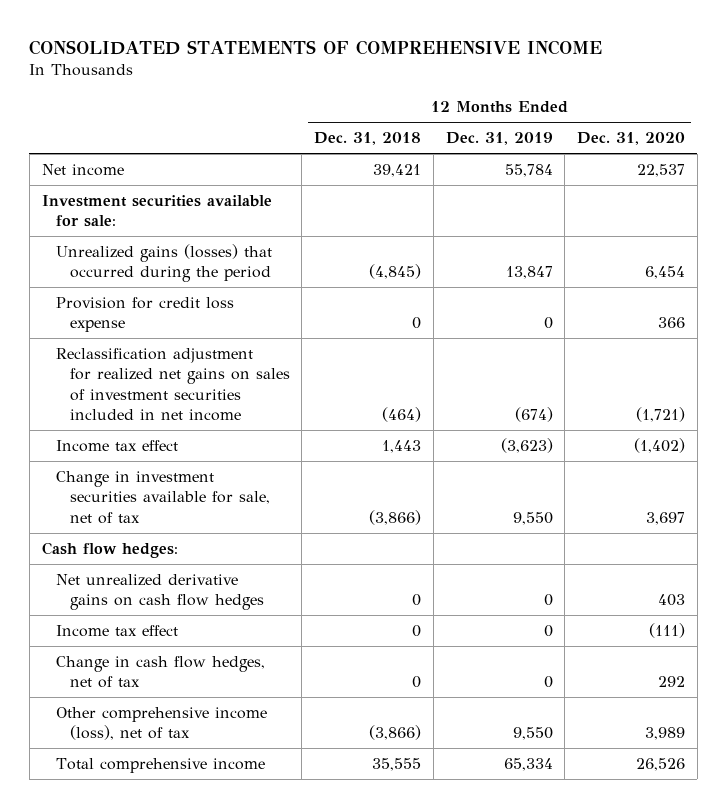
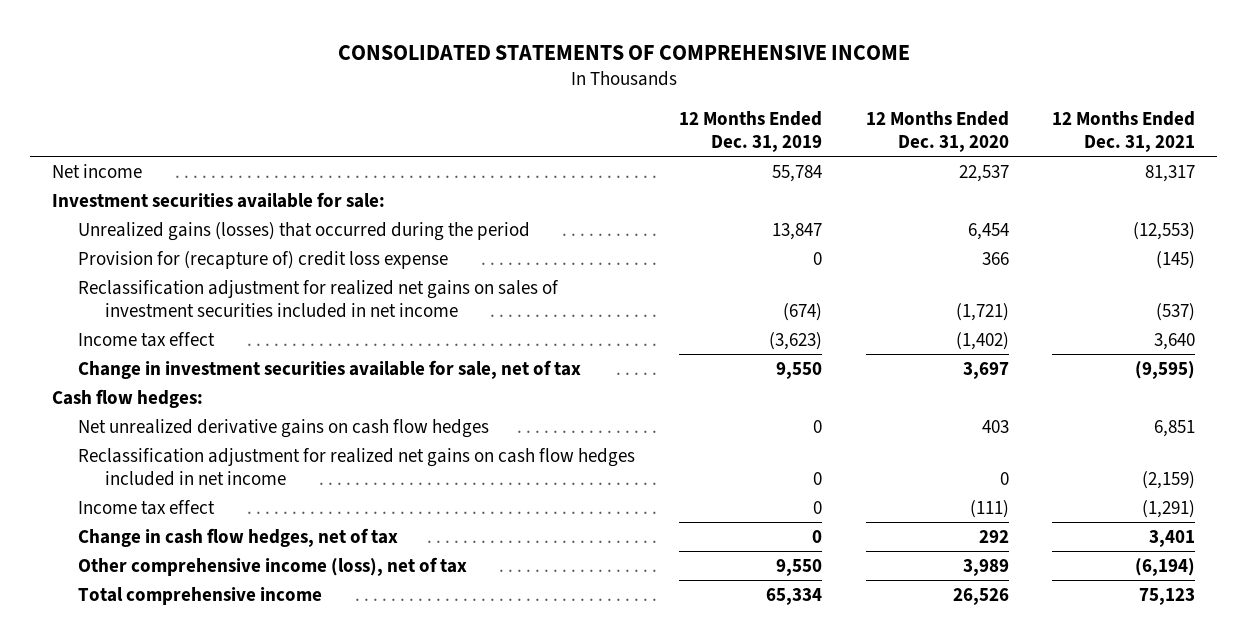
[314,132,422,146] Dec. 31, 2018 -> none
none -> [1052,110,1196,152] 12 Months Ended Dec. 31, 2021
[55,296,234,333] Provision for credit loss expense -> [78,250,449,269] Provision for (recapture of) credit loss expense
none -> [78,447,636,486] Reclassification adjustment for realized net gains on cash flow hedges included in net income

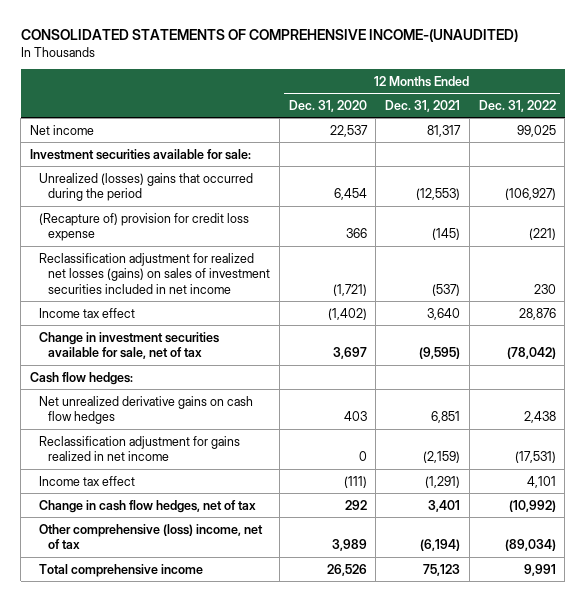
[337,44,910,60] CONSOLIDATED STATEMENTS OF COMPREHENSIVE INCOME -> [20,29,518,43] CONSOLIDATED STATEMENTS OF COMPREHENSIVE INCOME-(UNAUDITED)
[679,110,823,152] 12 Months Ended Dec. 31, 2019 -> none
none -> [478,99,556,112] Dec. 31, 2022
[78,221,531,241] Unrealized gains (losses) that occurred during the period -> [39,172,254,202] Unrealized (losses) gains that occurred during the period
[78,250,449,269] Provision for (recapture of) credit loss expense -> [39,212,250,242] (Recapture of) provision for credit loss expense
[78,279,560,318] Reclassification adjustment for realized net gains on sales of investment securities included in net income -> [39,252,271,294] Reclassification adjustment for realized net losses (gains) on sales of investment securities included in net income
[78,447,636,486] Reclassification adjustment for realized net gains on cash flow hedges included in net income -> [39,435,241,462] Reclassification adjustment for gains realized in net income
[78,556,468,576] Other comprehensive income (loss), net of tax -> [39,523,264,550] Other comprehensive (loss) income, net of tax

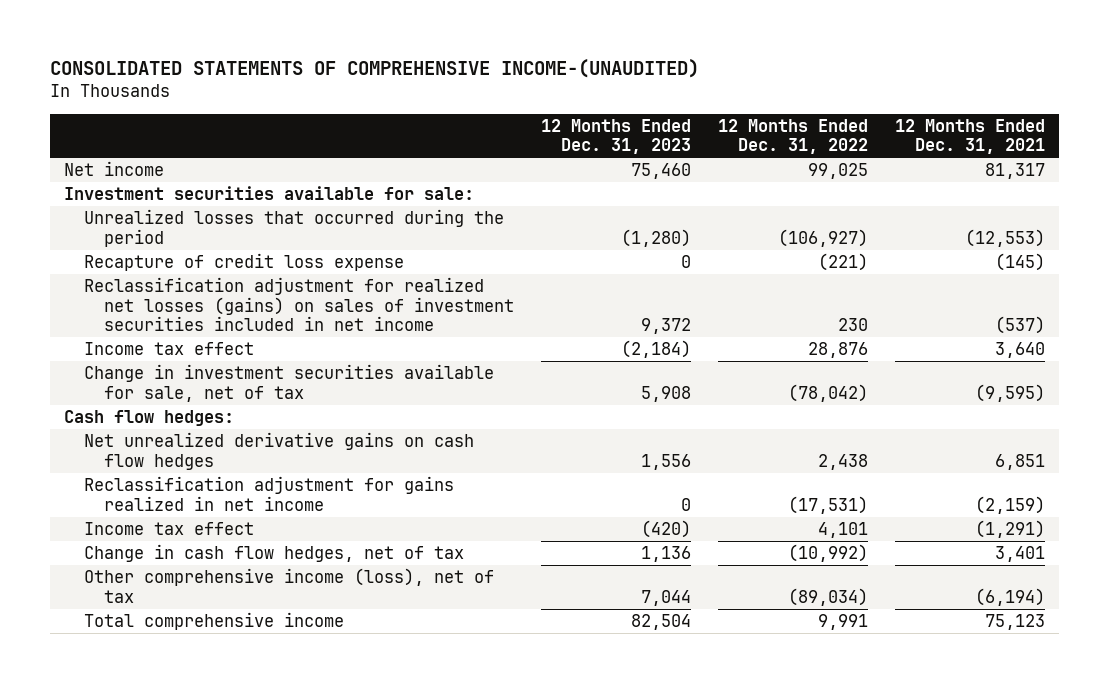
[288,99,367,112] Dec. 31, 2020 -> none
none -> [540,118,691,155] 12 Months Ended Dec. 31, 2023
[39,172,254,202] Unrealized (losses) gains that occurred during the period -> [83,208,504,247] Unrealized losses that occurred during the period
[39,212,250,242] (Recapture of) provision for credit loss expense -> [83,252,404,271] Recapture of credit loss expense
[39,523,264,550] Other comprehensive (loss) income, net of tax -> [83,567,494,603] Other comprehensive income (loss), net of tax

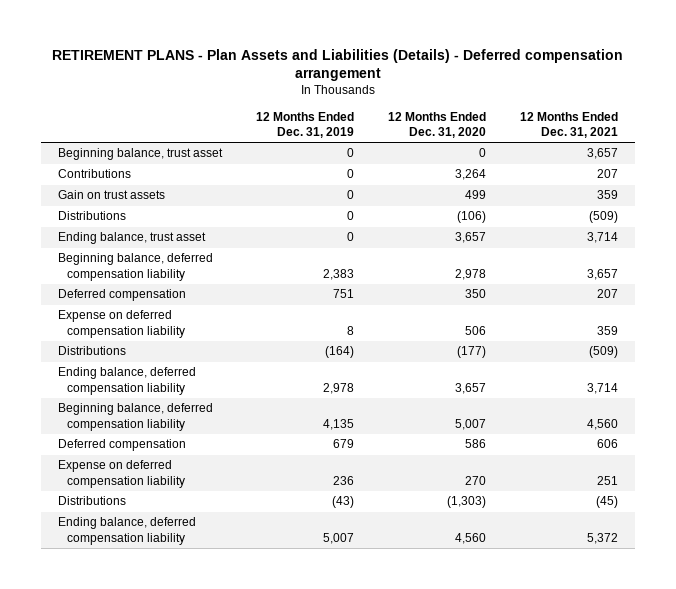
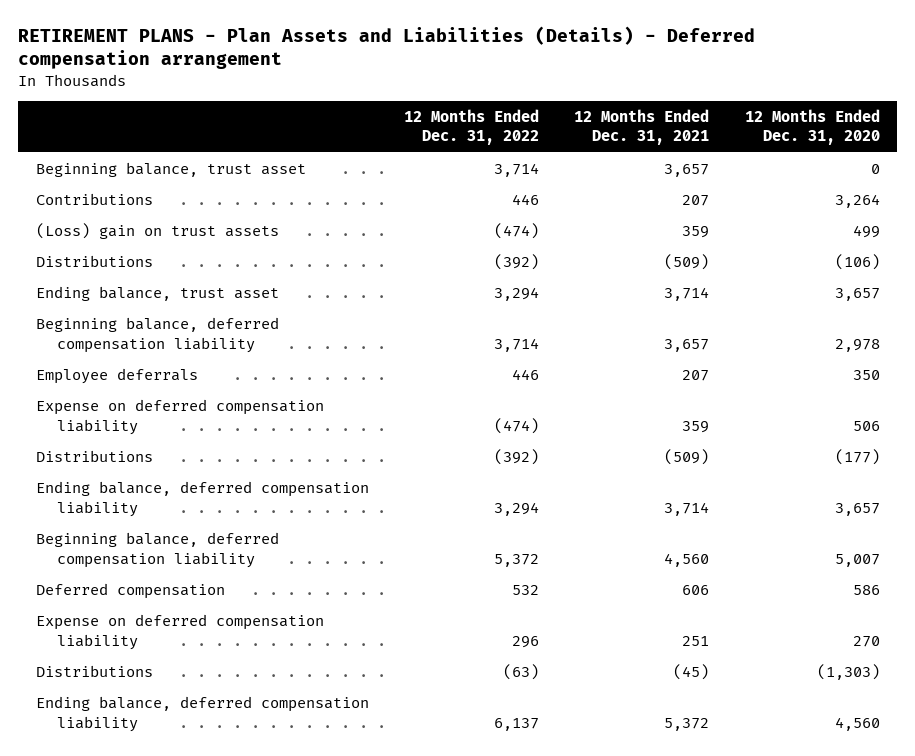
[256,111,355,139] 12 Months Ended Dec. 31, 2019 -> none
none -> [404,108,540,146] 12 Months Ended Dec. 31, 2022
[58,190,166,200] Gain on trust assets -> [35,222,279,239] (Loss) gain on trust assets
[58,289,187,302] Deferred compensation -> [35,367,198,384] Employee deferrals

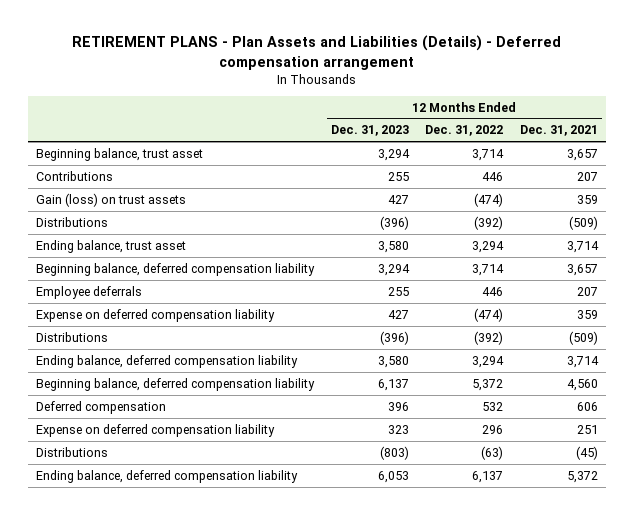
[744,108,880,146] 12 Months Ended Dec. 31, 2020 -> none
none -> [330,125,409,137] Dec. 31, 2023
[35,222,279,239] (Loss) gain on trust assets -> [36,192,187,207] Gain (loss) on trust assets

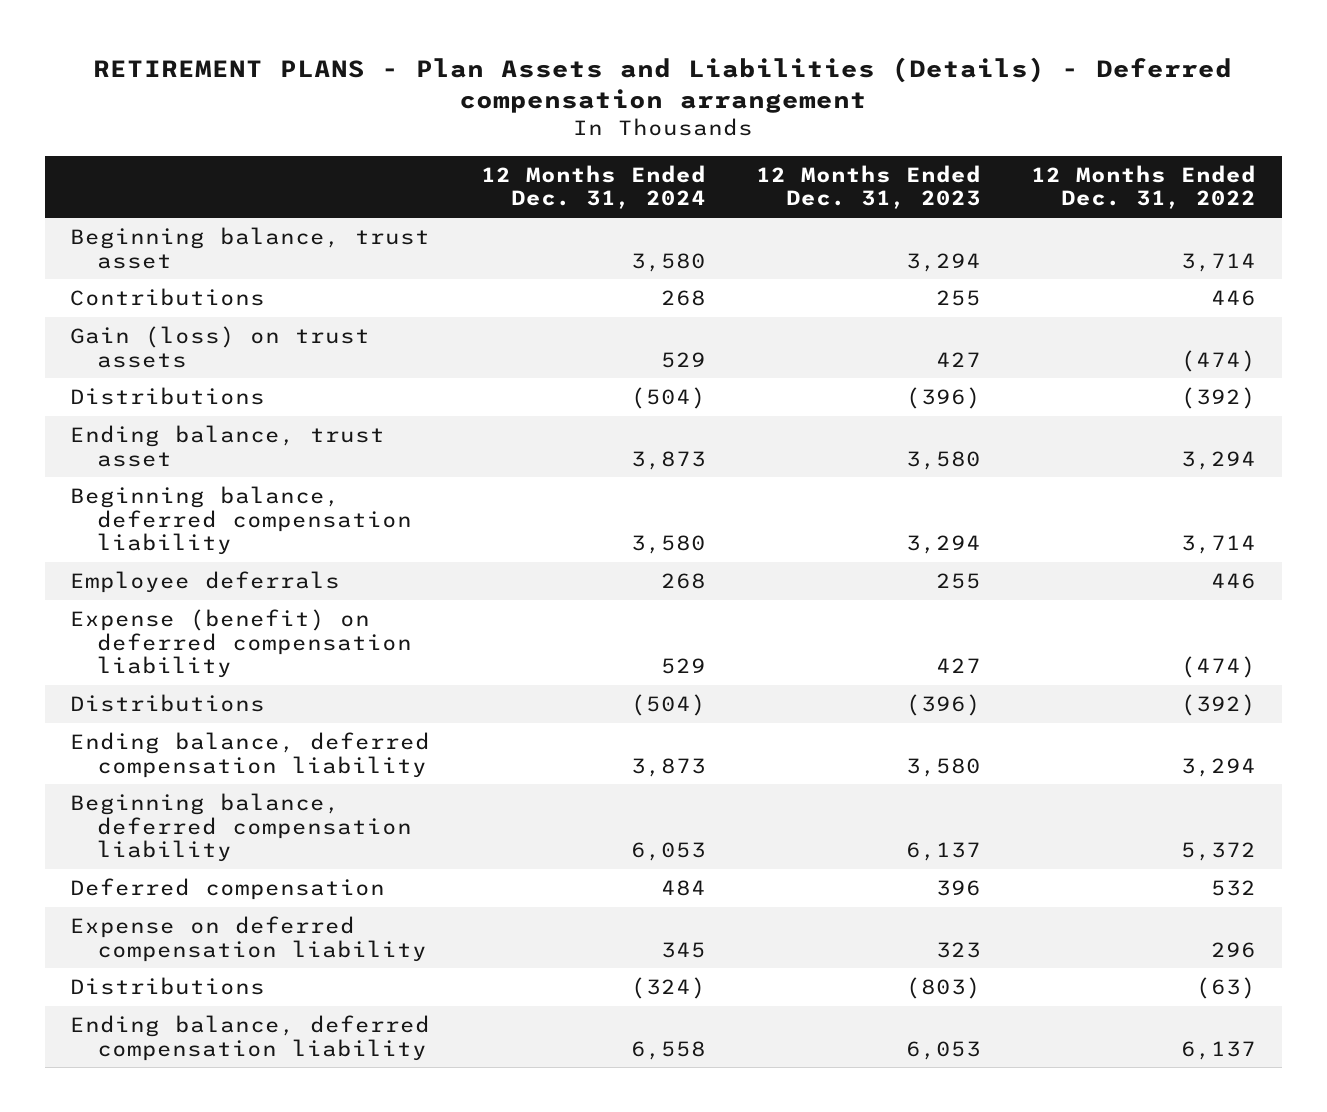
[519,125,598,137] Dec. 31, 2021 -> none
none -> [480,164,706,210] 12 Months Ended Dec. 31, 2024
[36,308,276,322] Expense on deferred compensation liability -> [70,609,413,679] Expense (benefit) on deferred compensation liability

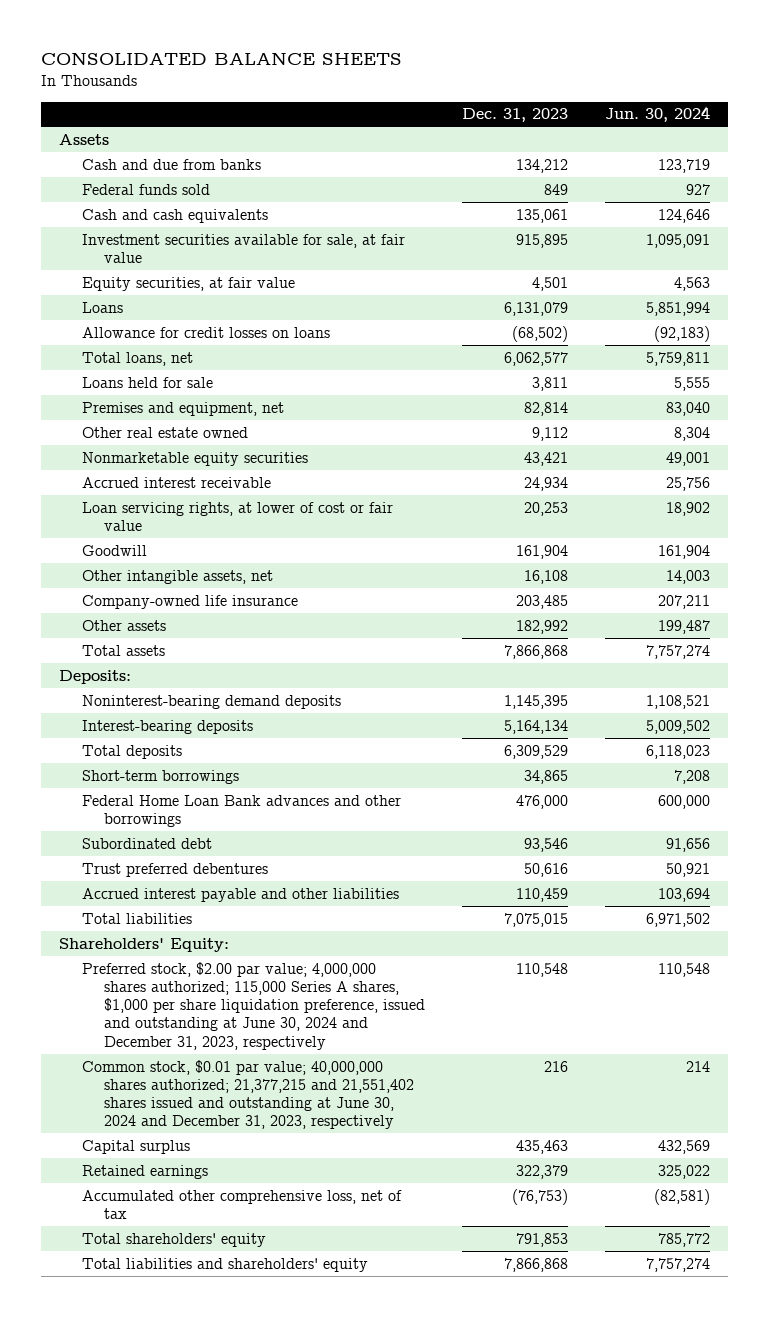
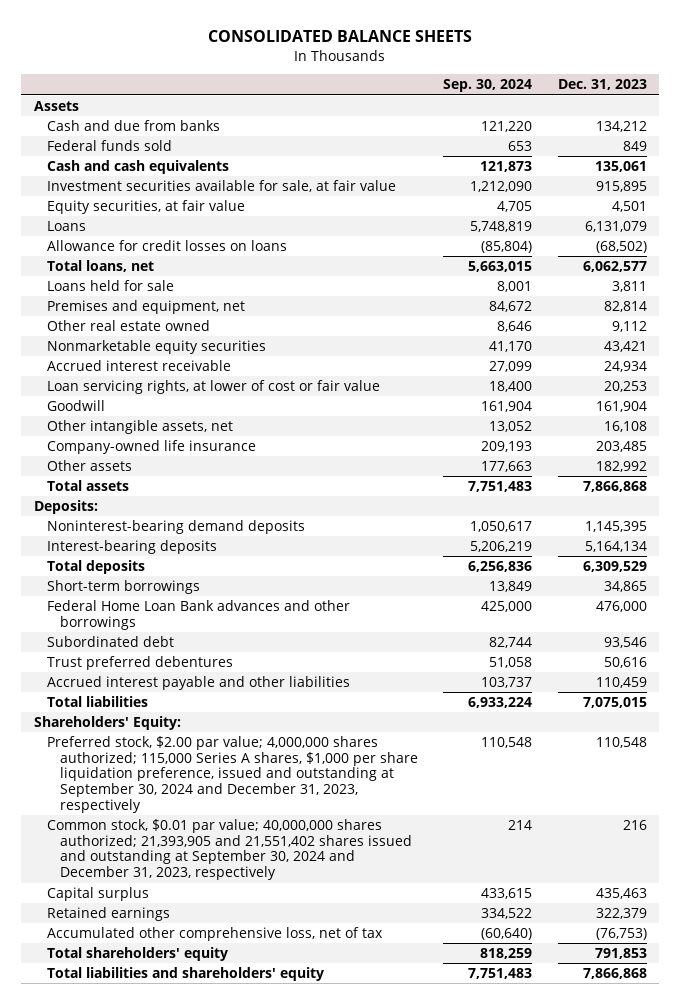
[604,106,710,123] Jun. 30, 2024 -> none
none -> [443,79,533,93] Sep. 30, 2024
[81,961,426,1050] Preferred stock, $2.00 par value; 4,000,000 shares authorized; 115,000 Series A shares, $1,000 per share liquidation preference, issued and outstanding at June 30, 2024 and December 31, 2023, respectively -> [46,736,419,813] Preferred stock, $2.00 par value; 4,000,000 shares authorized; 115,000 Series A shares, $1,000 per share liquidation preference, issued and outstanding at September 30, 2024 and December 31, 2023, respectively
[81,1059,415,1130] Common stock, $0.01 par value; 40,000,000 shares authorized; 21,377,215 and 21,551,402 shares issued and outstanding at June 30, 2024 and December 31, 2023, respectively -> [46,819,413,881] Common stock, $0.01 par value; 40,000,000 shares authorized; 21,393,905 and 21,551,402 shares issued and outstanding at September 30, 2024 and December 31, 2023, respectively

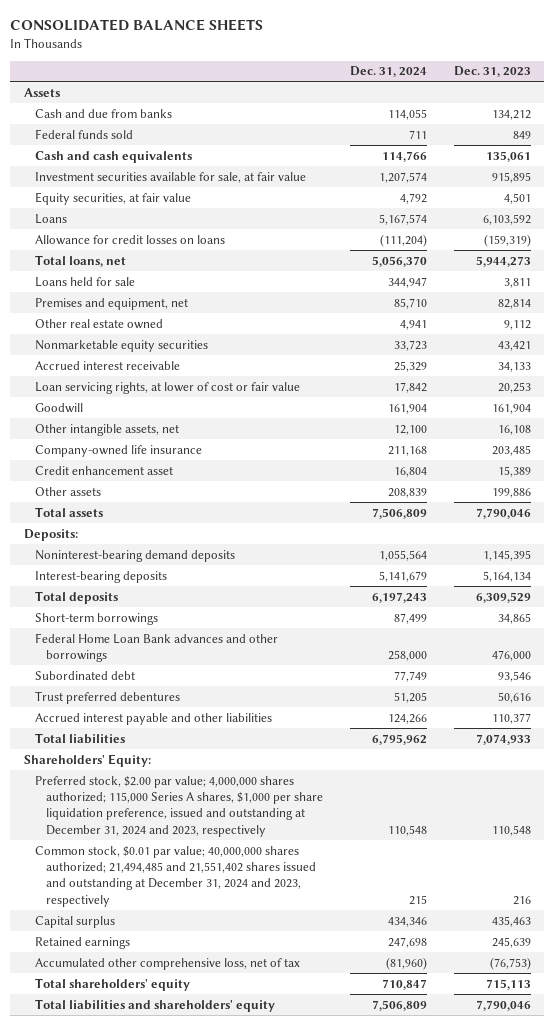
[443,79,533,93] Sep. 30, 2024 -> none
none -> [349,66,427,78] Dec. 31, 2024
[584,221,647,233] 6,131,079 -> [482,213,531,225] 6,103,592
[595,241,647,254] (68,502) -> [483,233,531,247] (159,319)
[582,261,647,273] 6,062,577 -> [475,255,531,267] 5,944,273
[603,361,647,373] 24,934 -> [497,361,531,372] 34,133
none -> [34,465,173,475] Credit enhancement asset
[595,461,647,473] 182,992 -> [491,487,531,498] 199,886
[582,481,647,493] 7,866,868 -> [475,507,531,519] 7,790,046
[595,677,647,689] 110,459 -> [491,712,531,724] 110,377
[582,697,647,709] 7,075,015 -> [475,733,531,745] 7,074,933
[46,736,419,813] Preferred stock, $2.00 par value; 4,000,000 shares authorized; 115,000 Series A shares, $1,000 per share liquidation preference, issued and outstanding at September 30, 2024 and December 31, 2023, respectively -> [34,775,324,837] Preferred stock, $2.00 par value; 4,000,000 shares authorized; 115,000 Series A shares, $1,000 per share liquidation preference, issued and outstanding at December 31, 2024 and 2023, respectively
[46,819,413,881] Common stock, $0.01 par value; 40,000,000 shares authorized; 21,393,905 and 21,551,402 shares issued and outstanding at September 30, 2024 and December 31, 2023, respectively -> [34,845,317,907] Common stock, $0.01 par value; 40,000,000 shares authorized; 21,494,485 and 21,551,402 shares issued and outstanding at December 31, 2024 and 2023, respectively
[595,908,647,920] 322,379 -> [491,936,531,948] 245,639
[594,948,647,960] 791,853 -> [485,978,531,990] 715,113
[582,968,647,980] 7,866,868 -> [475,999,531,1011] 7,790,046

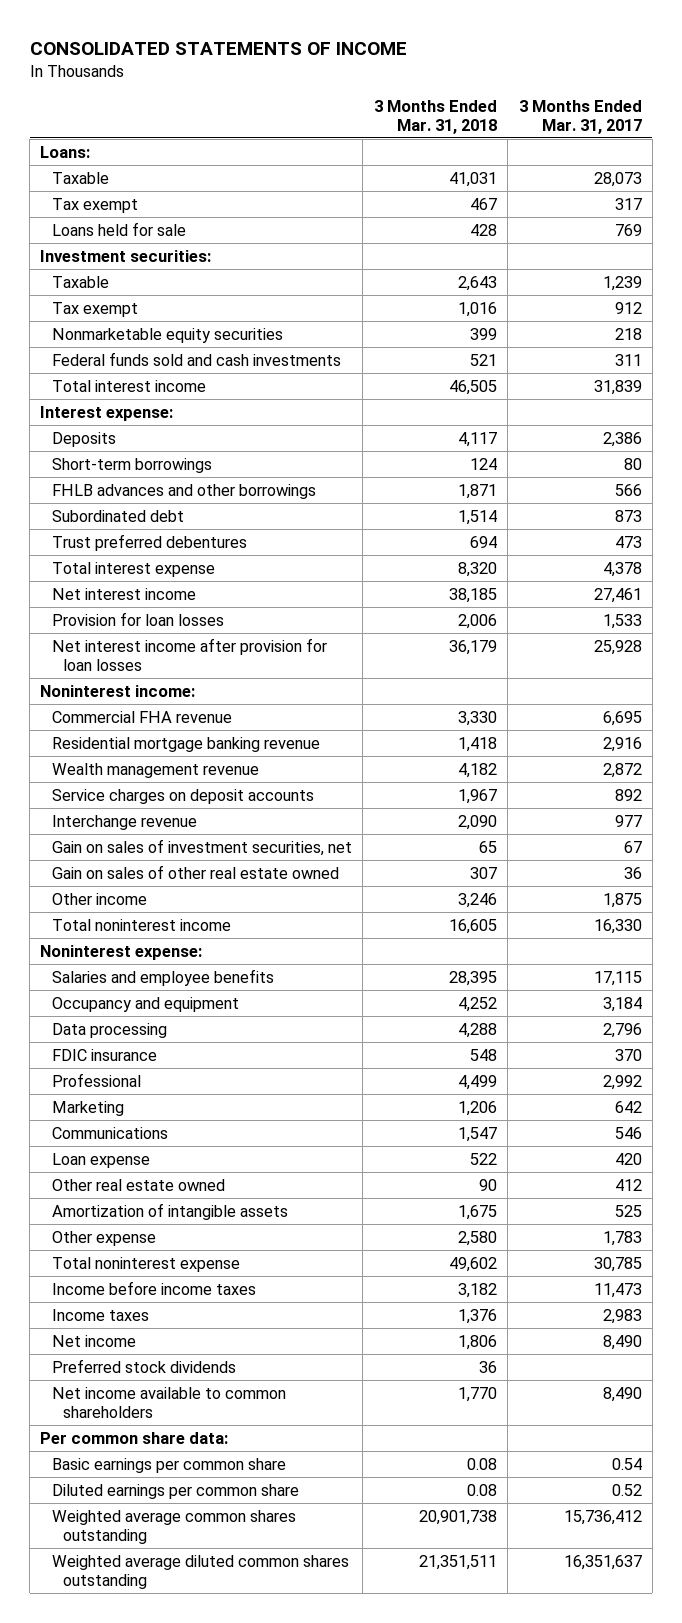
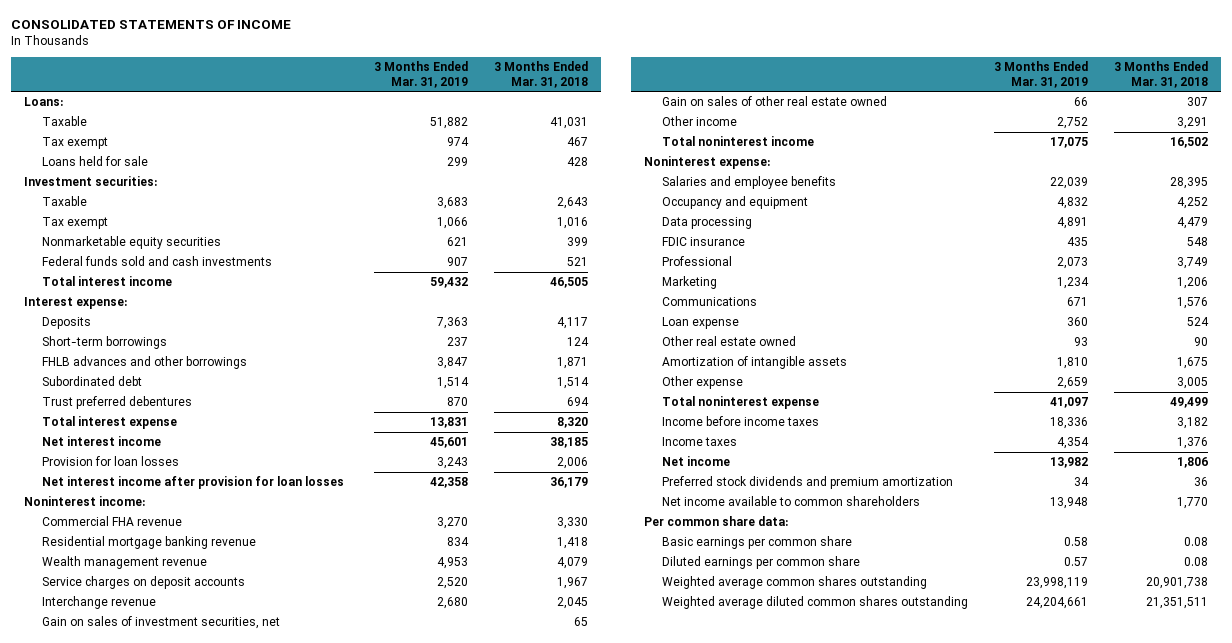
[518,99,642,134] 3 Months Ended Mar. 31, 2017 -> none
none -> [373,61,468,88] 3 Months Ended Mar. 31, 2019
[457,762,497,778] 4,182 -> [557,557,589,570] 4,079
[457,814,497,830] 2,090 -> [557,597,589,610] 2,045
[457,892,497,908] 3,246 -> [1177,117,1209,130] 3,291
[448,918,497,934] 16,605 -> [1170,137,1209,149] 16,502
[457,1022,497,1038] 4,288 -> [1177,217,1209,230] 4,479
[457,1074,497,1090] 4,499 -> [1177,257,1209,270] 3,749
[457,1126,497,1142] 1,547 -> [1177,297,1209,310] 1,576
[469,1152,497,1165] 522 -> [1187,317,1210,327] 524
[457,1230,497,1246] 2,580 -> [1177,377,1209,390] 3,005
[448,1256,497,1272] 49,602 -> [1170,397,1209,409] 49,499
[51,1358,236,1373] Preferred stock dividends -> [661,476,953,490] Preferred stock dividends and premium amortization

